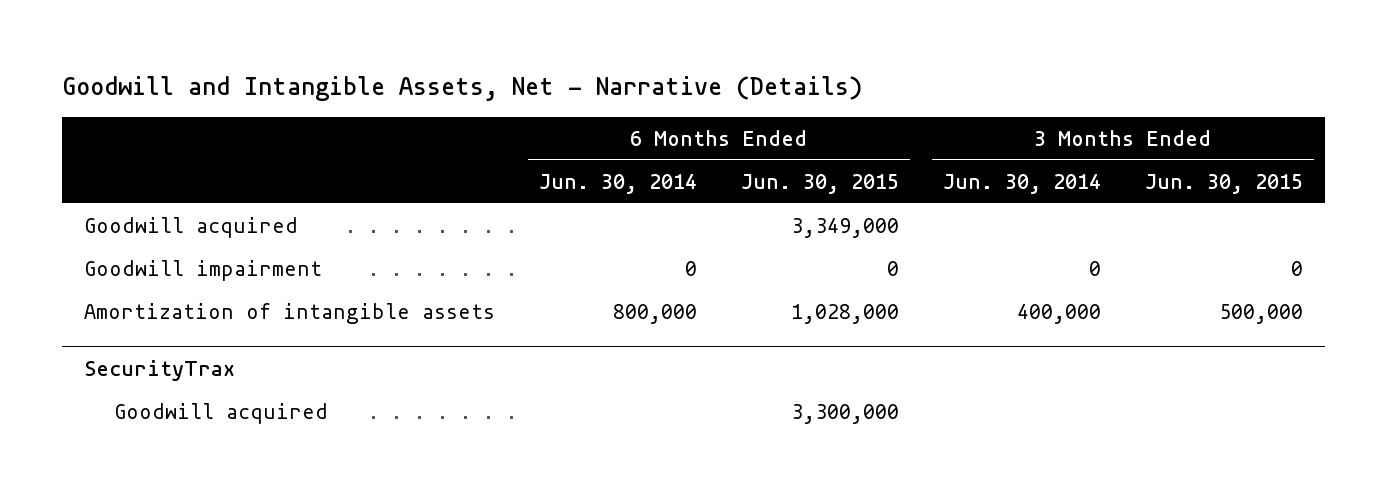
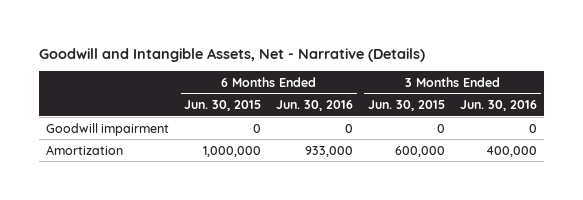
[539,173,698,194] Jun. 30, 2014 -> none
[943,173,1102,194] Jun. 30, 2014 -> none
none -> [276,100,354,112] Jun. 30, 2016
none -> [459,100,537,112] Jun. 30, 2016
[83,216,298,238] Goodwill acquired -> none
[83,359,235,381] SecurityTrax -> none
[114,402,329,424] Goodwill acquired -> none
[83,302,495,324] Amortization of intangible assets -> [46,144,124,155] Amortization
[791,303,900,324] 1,028,000 -> [203,145,262,157] 1,000,000
[1219,303,1304,324] 500,000 -> [395,145,446,157] 600,000

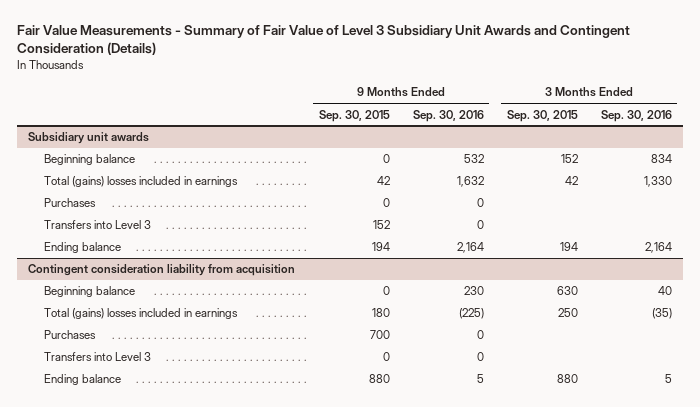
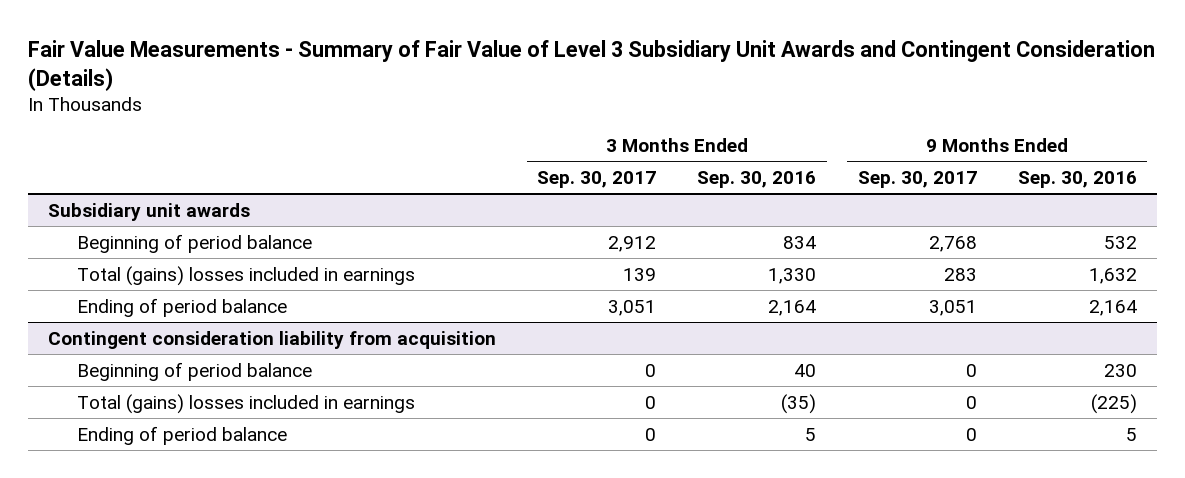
[318,109,390,122] Sep. 30, 2015 -> none
[506,109,578,122] Sep. 30, 2015 -> none
none -> [537,171,657,189] Sep. 30, 2017
none -> [857,171,977,189] Sep. 30, 2017
[43,154,135,166] Beginning balance -> [77,233,313,253] Beginning of period balance
[43,198,96,208] Purchases -> none
[43,220,151,230] Transfers into Level 3 -> none
[43,242,121,254] Ending balance -> [77,297,288,317] Ending of period balance
[43,286,135,298] Beginning balance -> [77,361,313,381] Beginning of period balance
[43,330,96,340] Purchases -> none
[43,352,151,362] Transfers into Level 3 -> none
[43,374,121,386] Ending balance -> [77,425,288,445] Ending of period balance

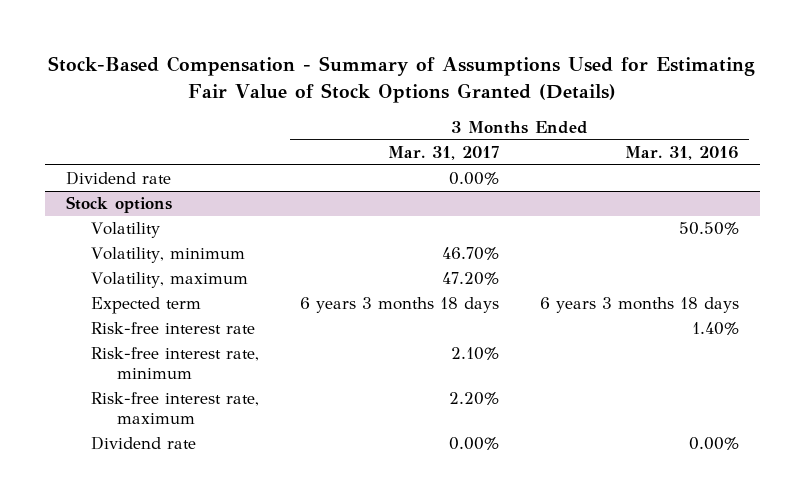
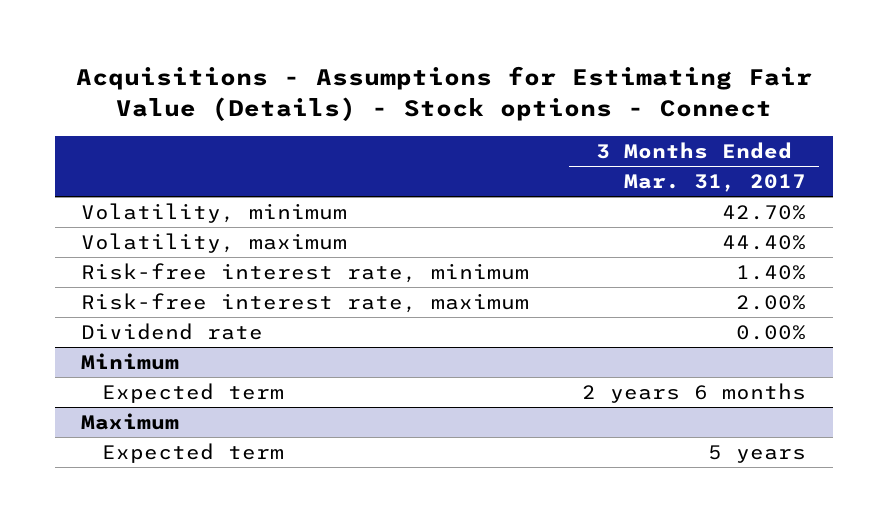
[48,56,756,103] Stock-Based Compensation - Summary of Assumptions Used for Estimating Fair Value of Stock Options Granted (Details) -> [75,66,812,122] Acquisitions - Assumptions for Estimating Fair Value (Details) - Stock options - Connect
[625,146,740,161] Mar. 31, 2016 -> none
[65,171,171,186] Dividend rate -> none
[65,196,172,214] Stock options -> none
[91,222,161,239] Volatility -> none
[91,297,202,315] Expected term -> none
[91,322,256,335] Risk-free interest rate -> none
[442,247,500,261] 46.70% -> [722,205,807,221] 42.70%
[442,272,500,286] 47.20% -> [722,235,807,251] 44.40%
[451,347,500,361] 2.10% -> [736,265,807,281] 1.40%
[449,392,500,406] 2.20% -> [736,295,807,311] 2.00%
none -> [81,353,180,371] Minimum
none -> [102,383,285,404] Expected term
none -> [81,413,180,431] Maximum
none -> [102,443,285,464] Expected term

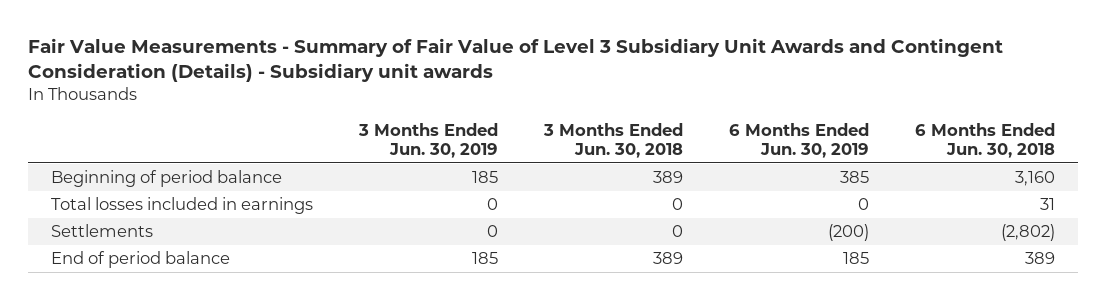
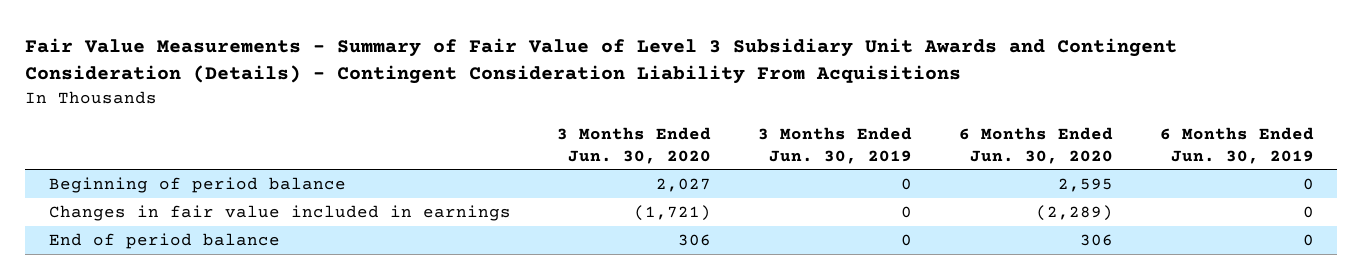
[27,38,1003,83] Fair Value Measurements - Summary of Fair Value of Level 3 Subsidiary Unit Awards and Contingent Consideration (Details) - Subsidiary unit awards -> [25,38,1178,85] Fair Value Measurements - Summary of Fair Value of Level 3 Subsidiary Unit Awards and Contingent Consideration (Details) - Contingent Consideration Liability From Acquisitions
[542,122,683,159] 3 Months Ended Jun. 30, 2018 -> none
[915,122,1056,159] 6 Months Ended Jun. 30, 2018 -> none
none -> [557,126,712,164] 3 Months Ended Jun. 30, 2020
none -> [958,126,1113,164] 6 Months Ended Jun. 30, 2020
[50,223,153,237] Settlements -> none
[471,170,498,183] 185 -> [901,177,913,190] 0
[840,170,870,183] 385 -> [1302,177,1314,190] 0
[50,196,313,214] Total losses included in earnings -> [48,204,511,221] Changes in fair value included in earnings
[471,251,498,264] 185 -> [901,233,913,246] 0
[843,251,870,264] 185 -> [1302,233,1314,246] 0

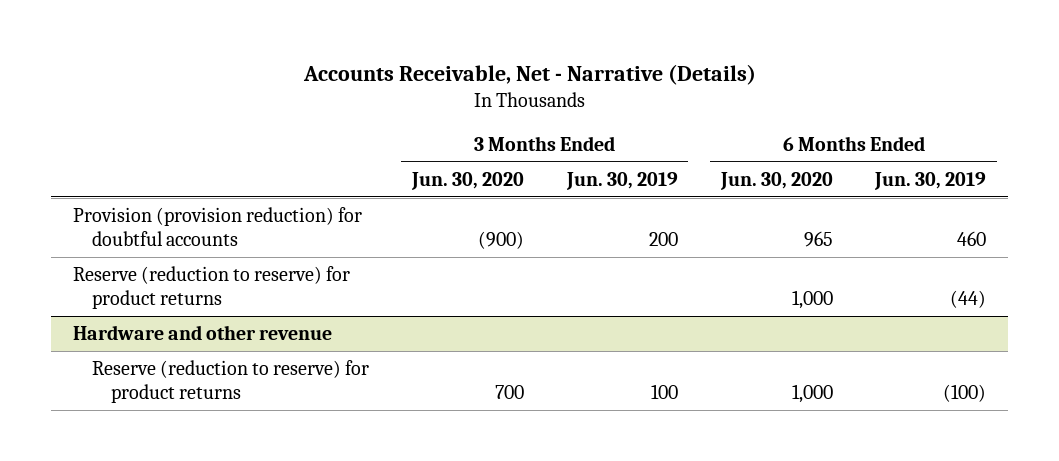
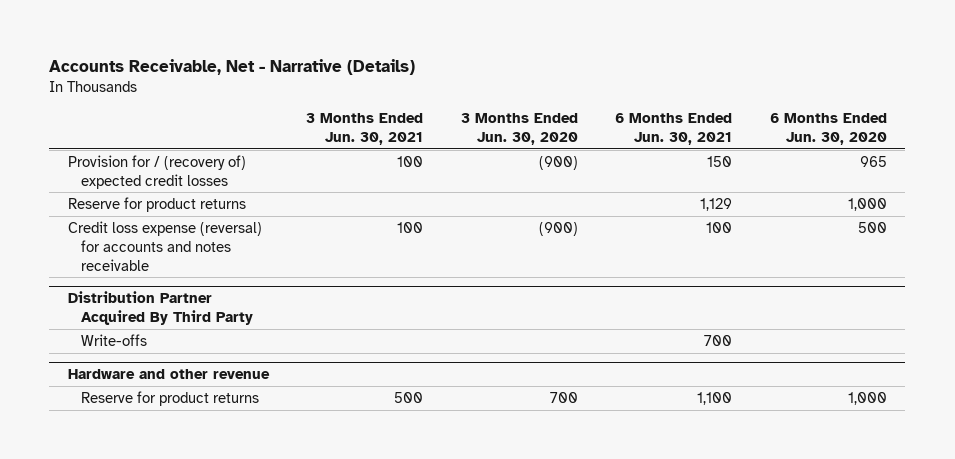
[565,171,678,190] Jun. 30, 2019 -> none
[874,171,987,190] Jun. 30, 2019 -> none
none -> [306,112,424,145] 3 Months Ended Jun. 30, 2021
none -> [615,112,733,145] 6 Months Ended Jun. 30, 2021
[72,207,362,247] Provision (provision reduction) for doubtful accounts -> [67,154,246,189] Provision for / (recovery of) expected credit losses
[72,266,350,310] Reserve (reduction to reserve) for product returns -> [67,196,246,212] Reserve for product returns
none -> [67,220,262,271] Credit loss expense (reversal) for accounts and notes receivable
none -> [67,291,253,326] Distribution Partner Acquired By Third Party
none -> [80,333,147,346] Write-offs
[92,360,370,404] Reserve (reduction to reserve) for product returns -> [80,390,259,406] Reserve for product returns

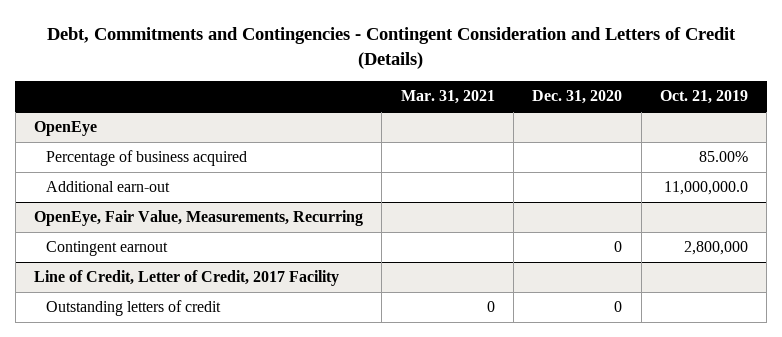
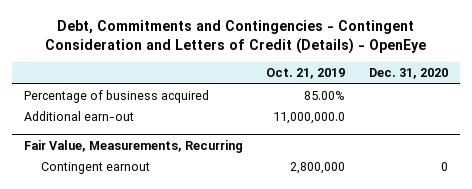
[47,27,737,69] Debt, Commitments and Contingencies - Contingent Consideration and Letters of Credit (Details) -> [44,19,426,55] Debt, Commitments and Contingencies - Contingent Consideration and Letters of Credit (Details) - OpenEye
[400,90,495,105] Mar. 31, 2021 -> none
[34,121,98,137] OpenEye -> none
[34,210,364,227] OpenEye, Fair Value, Measurements, Recurring -> [23,139,243,153] Fair Value, Measurements, Recurring
[34,270,340,287] Line of Credit, Letter of Credit, 2017 Facility -> none
[46,300,222,317] Outstanding letters of credit -> none

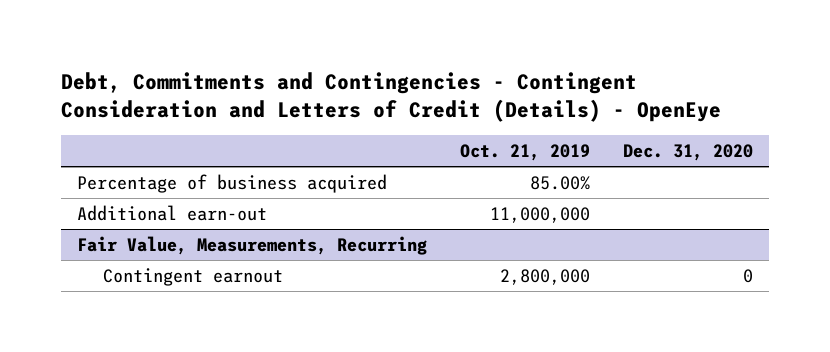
[273,111,346,124] 11,000,000.0 -> [489,206,590,223] 11,000,000

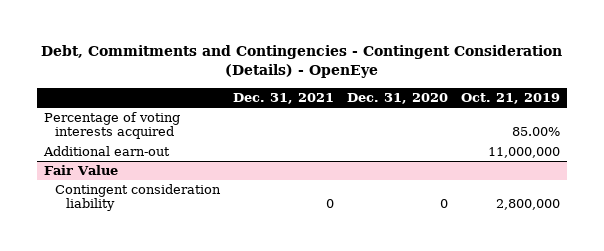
[60,71,721,123] Debt, Commitments and Contingencies - Contingent Consideration and Letters of Credit (Details) - OpenEye -> [40,45,562,79] Debt, Commitments and Contingencies - Contingent Consideration (Details) - OpenEye
none -> [233,92,335,104] Dec. 31, 2021
[77,173,388,193] Percentage of business acquired -> [43,112,180,140] Percentage of voting interests acquired
[77,235,428,255] Fair Value, Measurements, Recurring -> [43,165,118,176] Fair Value
[103,267,284,286] Contingent earnout -> [55,184,222,212] Contingent consideration liability

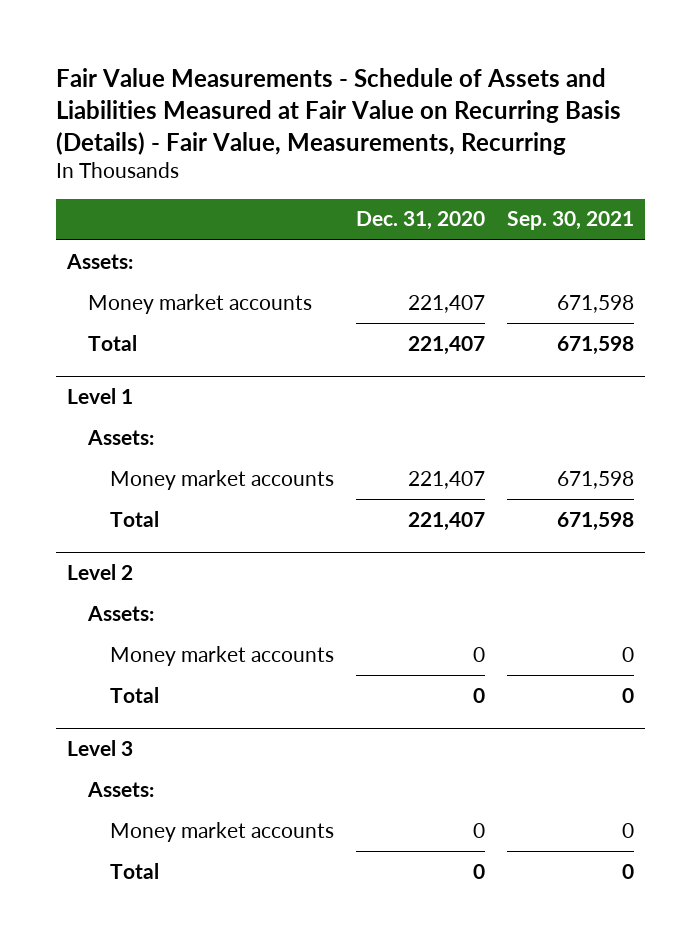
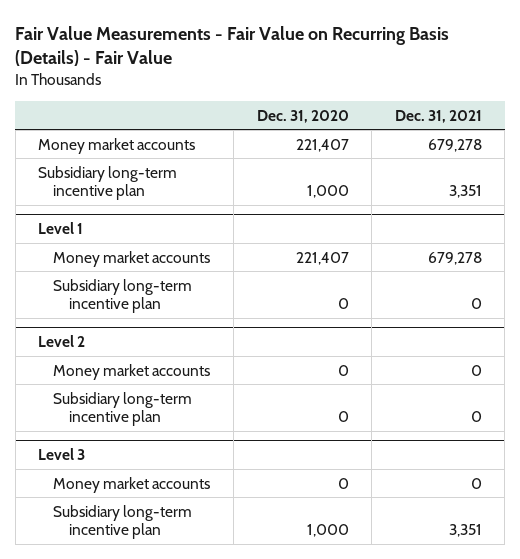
[55,68,621,155] Fair Value Measurements - Schedule of Assets and Liabilities Measured at Fair Value on Recurring Basis (Details) - Fair Value, Measurements, Recurring -> [15,25,450,67] Fair Value Measurements - Fair Value on Recurring Basis (Details) - Fair Value
[506,211,634,231] Sep. 30, 2021 -> none
none -> [394,109,482,123] Dec. 31, 2021
[65,253,133,269] Assets: -> none
[88,334,138,351] Total -> none
none -> [38,165,178,201] Subsidiary long-term incentive plan
[87,429,155,445] Assets: -> none
[109,510,159,527] Total -> none
none -> [53,278,193,314] Subsidiary long-term incentive plan
[87,605,155,621] Assets: -> none
[109,686,159,703] Total -> none
none -> [53,391,193,427] Subsidiary long-term incentive plan
[87,781,155,797] Assets: -> none
[109,862,159,879] Total -> none
none -> [53,504,193,540] Subsidiary long-term incentive plan

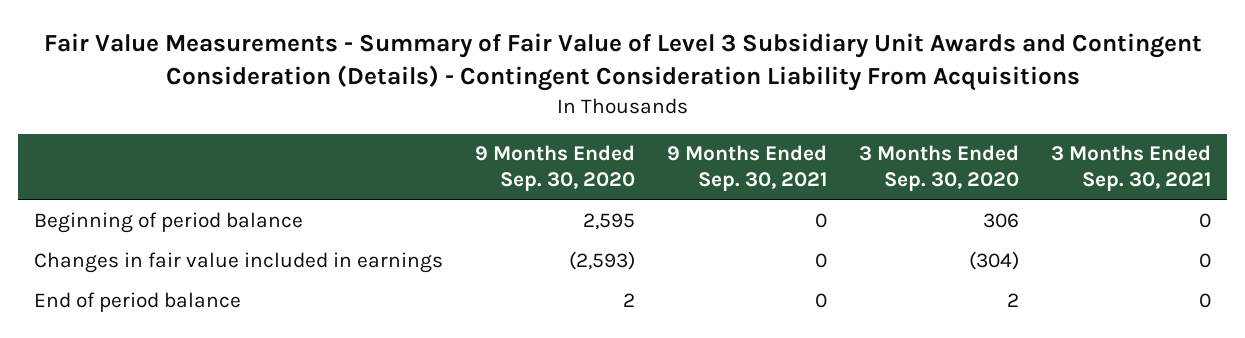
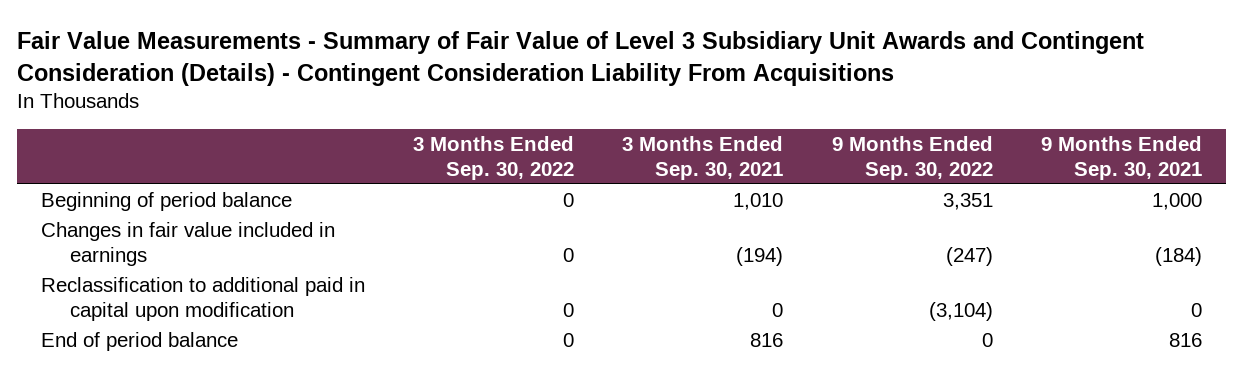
[475,145,636,191] 9 Months Ended Sep. 30, 2020 -> none
[859,145,1020,191] 3 Months Ended Sep. 30, 2020 -> none
none -> [413,135,575,180] 3 Months Ended Sep. 30, 2022
none -> [831,135,993,180] 9 Months Ended Sep. 30, 2022
[815,212,828,228] 0 -> [1152,193,1203,211] 1,000
[1199,212,1212,228] 0 -> [733,193,784,211] 1,010
[815,252,828,268] 0 -> [1155,246,1203,266] (184)
[1199,252,1212,268] 0 -> [736,246,784,266] (194)
none -> [40,277,365,321] Reclassification to additional paid in capital upon modification
[815,292,828,308] 0 -> [1169,333,1203,348] 816
[1199,292,1212,308] 0 -> [750,333,784,348] 816

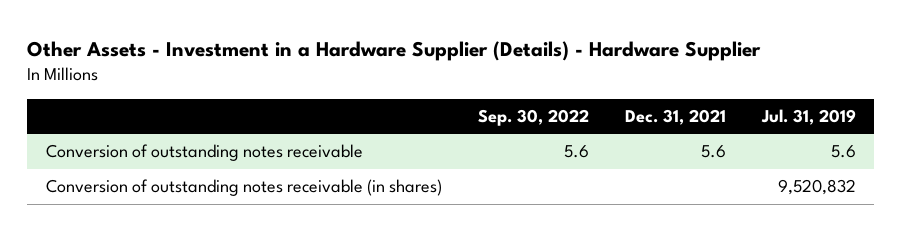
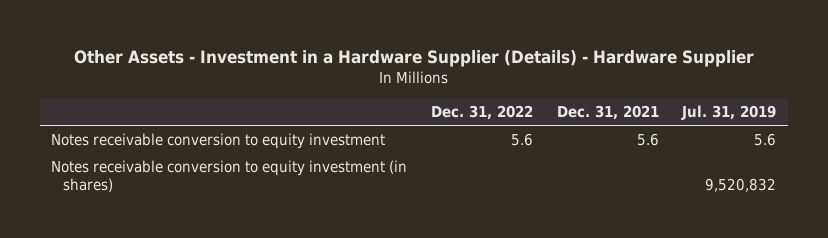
[477,109,589,127] Sep. 30, 2022 -> none
none -> [431,104,534,120] Dec. 31, 2022
[45,144,363,162] Conversion of outstanding notes receivable -> [51,132,386,149] Notes receivable conversion to equity investment
[45,179,442,197] Conversion of outstanding notes receivable (in shares) -> [51,159,408,193] Notes receivable conversion to equity investment (in shares)

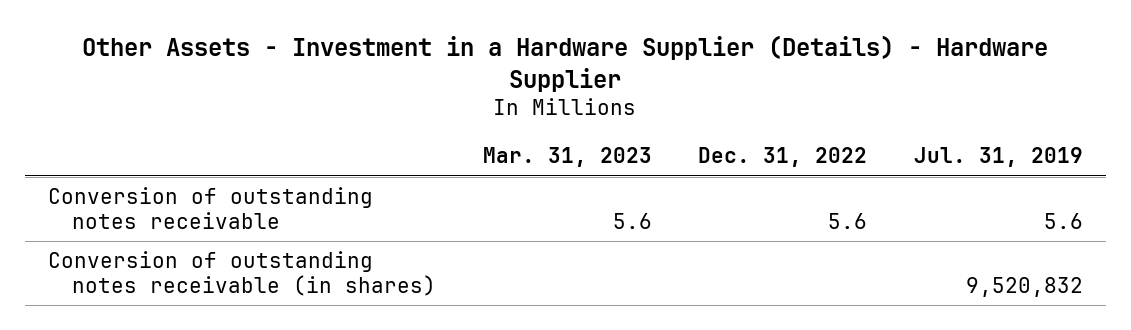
[556,104,659,120] Dec. 31, 2021 -> none
none -> [482,147,652,168] Mar. 31, 2023
[51,132,386,149] Notes receivable conversion to equity investment -> [47,187,373,229] Conversion of outstanding notes receivable
[51,159,408,193] Notes receivable conversion to equity investment (in shares) -> [47,251,437,296] Conversion of outstanding notes receivable (in shares)

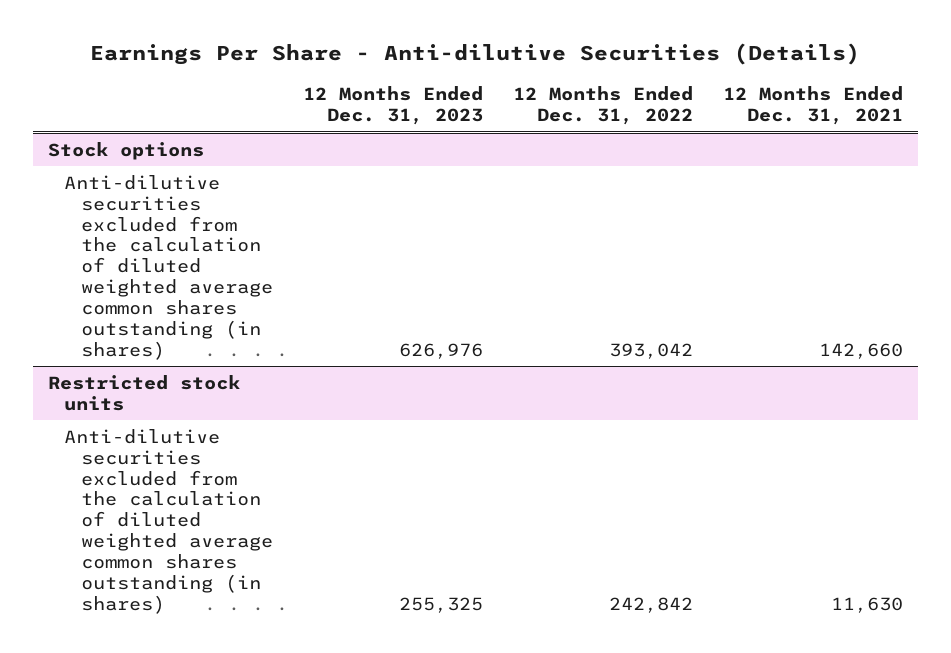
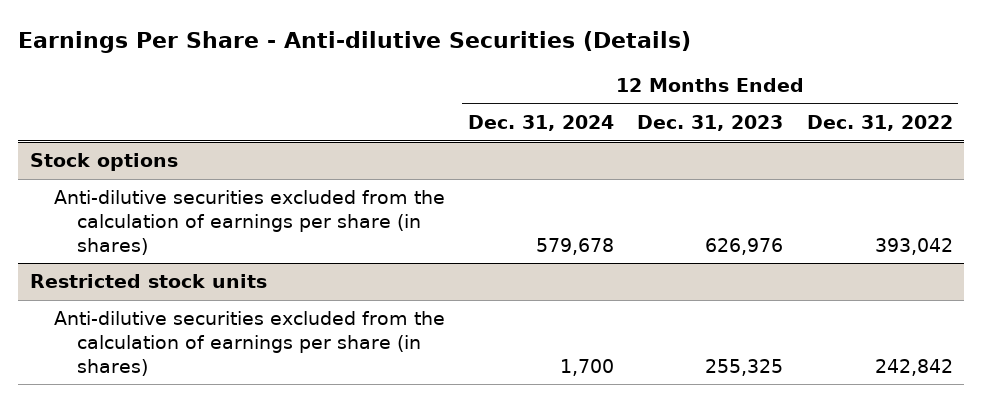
[722,86,903,125] 12 Months Ended Dec. 31, 2021 -> none
none -> [468,115,615,132] Dec. 31, 2024
[64,174,273,360] Anti-dilutive securities excluded from the calculation of diluted weighted average common shares outstanding (in shares) -> [53,190,445,255] Anti-dilutive securities excluded from the calculation of earnings per share (in shares)
[64,428,273,614] Anti-dilutive securities excluded from the calculation of diluted weighted average common shares outstanding (in shares) -> [53,311,445,376] Anti-dilutive securities excluded from the calculation of earnings per share (in shares)

